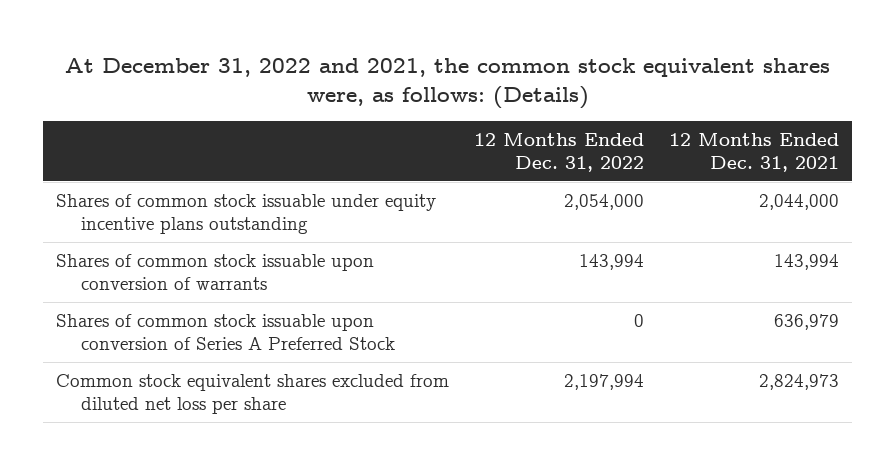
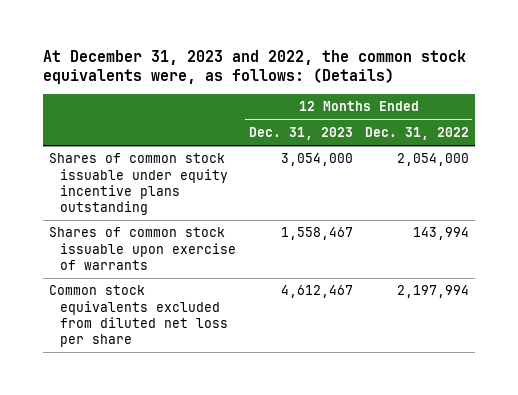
[64,57,830,109] At December 31, 2022 and 2021, the common stock equivalent shares were, as follows: (Details) -> [42,50,466,85] At December 31, 2023 and 2022, the common stock equivalents were, as follows: (Details)
[669,132,840,173] 12 Months Ended Dec. 31, 2021 -> none
none -> [248,127,353,141] Dec. 31, 2023
[56,313,395,351] Shares of common stock issuable upon conversion of Series A Preferred Stock -> none
[56,253,375,291] Shares of common stock issuable upon conversion of warrants -> [49,227,237,270] Shares of common stock issuable upon exercise of warrants
[56,373,450,415] Common stock equivalent shares excluded from diluted net loss per share -> [49,285,229,347] Common stock equivalents excluded from diluted net loss per share

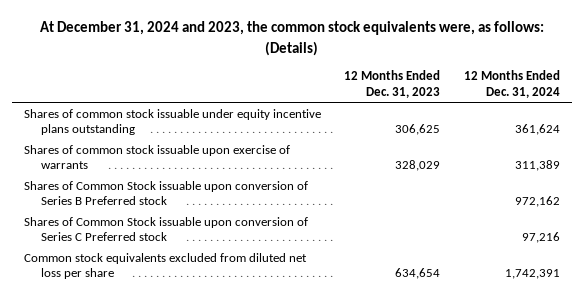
[42,50,466,85] At December 31, 2023 and 2022, the common stock equivalents were, as follows: (Details) -> [39,21,544,56] At December 31, 2024 and 2023, the common stock equivalents were, as follows: (Details)
[365,127,470,141] Dec. 31, 2022 -> none
none -> [463,70,560,98] 12 Months Ended Dec. 31, 2024
[280,153,353,167] 3,054,000 -> [395,124,441,136] 306,625
[280,227,353,241] 1,558,467 -> [395,160,441,172] 328,029
none -> [23,180,308,206] Shares of Common Stock issuable upon conversion of Series B Preferred stock
none -> [23,216,308,242] Shares of Common Stock issuable upon conversion of Series C Preferred stock
[280,285,353,299] 4,612,467 -> [395,268,441,280] 634,654

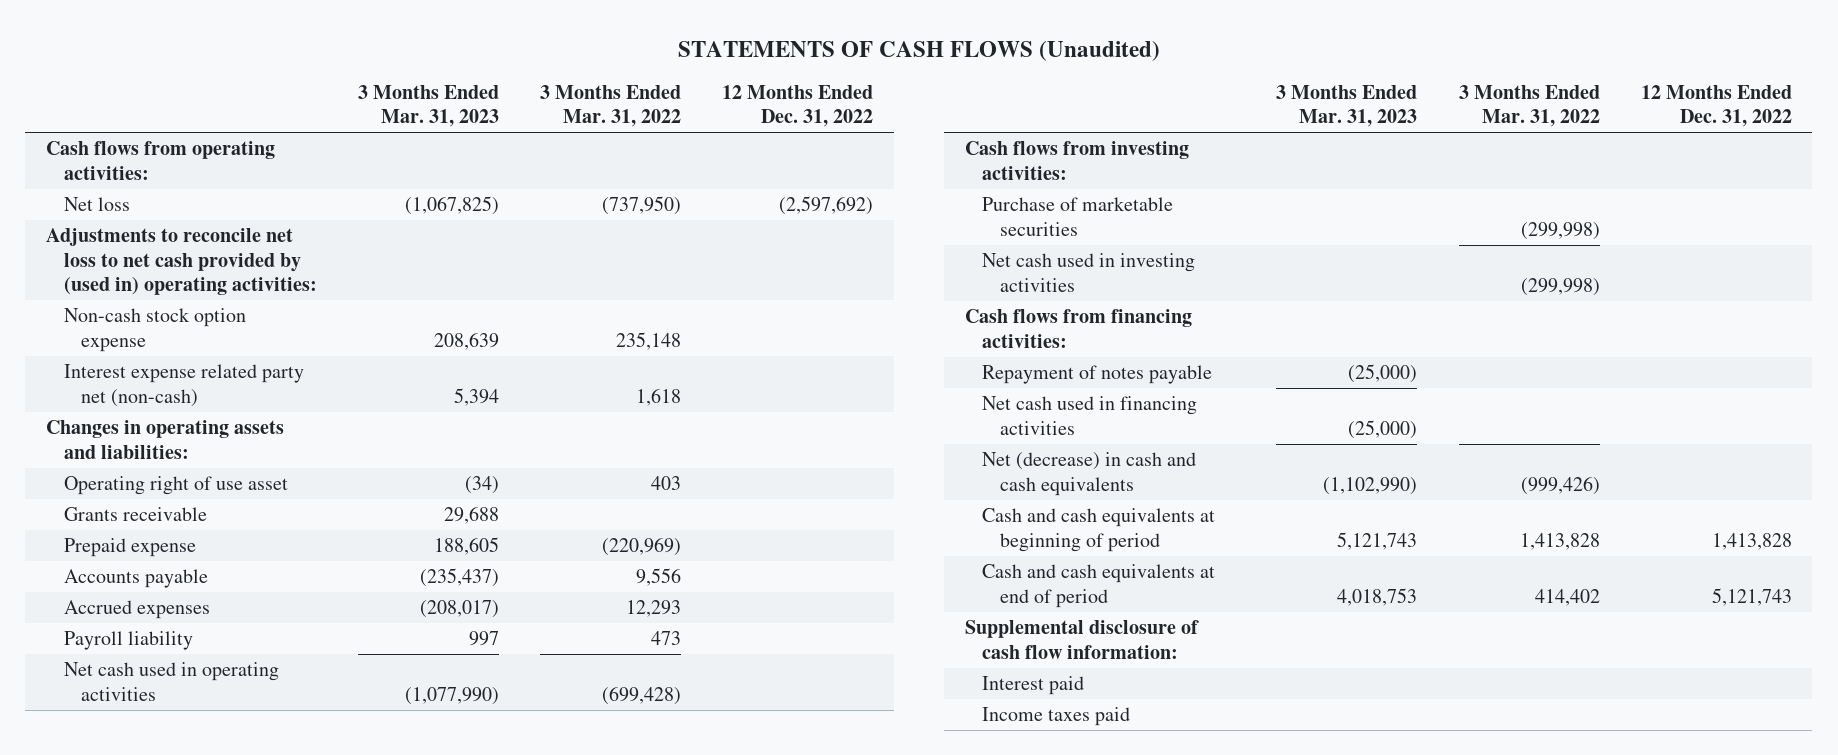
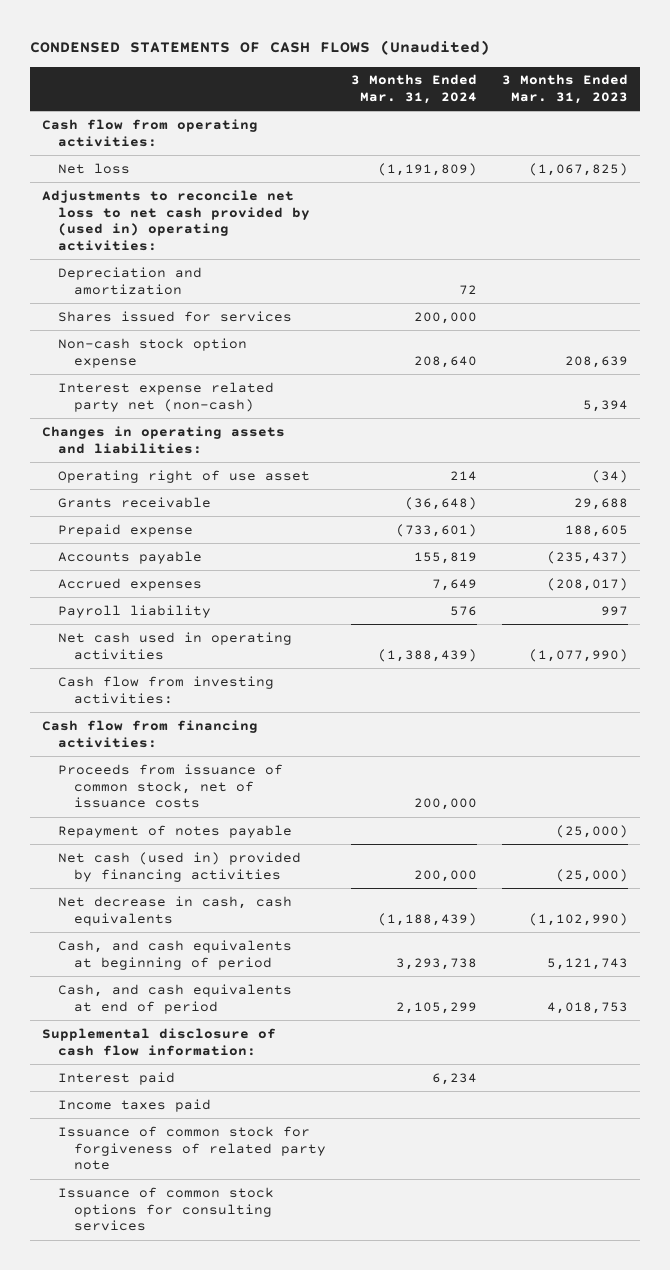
[677,40,1160,61] STATEMENTS OF CASH FLOWS (Unaudited) -> [29,40,490,56] CONDENSED STATEMENTS OF CASH FLOWS (Unaudited)
[539,85,681,128] 3 Months Ended Mar. 31, 2022 -> none
[721,85,873,128] 12 Months Ended Dec. 31, 2022 -> none
none -> [350,74,477,105] 3 Months Ended Mar. 31, 2024
[45,141,275,180] Cash flows from operating activities: -> [42,118,259,147] Cash flow from operating activities:
none -> [57,266,202,295] Depreciation and amortization
none -> [57,310,292,322] Shares issued for services
[964,141,1189,180] Cash flows from investing activities: -> none
[982,197,1174,236] Purchase of marketable securities -> none
[982,253,1196,292] Net cash used in investing activities -> [57,675,274,704] Cash flow from investing activities:
[964,309,1192,348] Cash flows from financing activities: -> [42,719,259,748] Cash flow from financing activities:
none -> [57,763,283,809] Proceeds from issuance of common stock, net of issuance costs
[982,396,1198,435] Net cash used in financing activities -> [57,851,301,882] Net cash (used in) provided by financing activities
[982,452,1197,496] Net (decrease) in cash and cash equivalents -> [57,895,292,926] Net decrease in cash, cash equivalents
[982,508,1216,552] Cash and cash equivalents at beginning of period -> [57,939,292,970] Cash, and cash equivalents at beginning of period
[982,564,1216,608] Cash and cash equivalents at end of period -> [57,983,292,1014] Cash, and cash equivalents at end of period
none -> [57,1125,326,1171] Issuance of common stock for forgiveness of related party note
none -> [57,1186,274,1232] Issuance of common stock options for consulting services

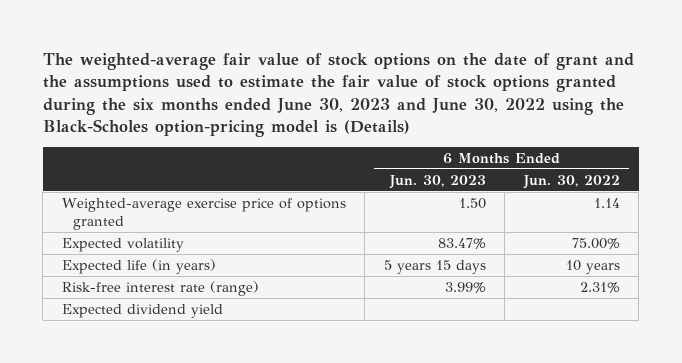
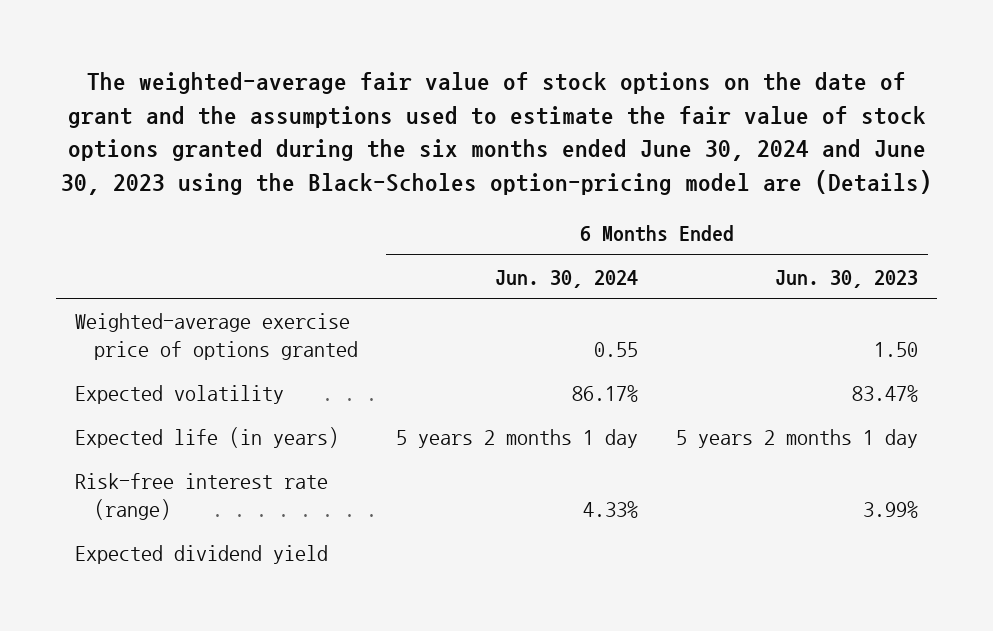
[42,53,634,138] The weighted-average fair value of stock options on the date of grant and the assumptions used to estimate the fair value of stock options granted during the six months ended June 30, 2023 and June 30, 2022 using the Black-Scholes option-pricing model is (Details) -> [60,72,932,195] The weighted-average fair value of stock options on the date of grant and the assumptions used to estimate the fair value of stock options granted during the six months ended June 30, 2024 and June 30, 2023 using the Black-Scholes option-pricing model are (Details)
[522,174,620,189] Jun. 30, 2022 -> none
none -> [494,269,638,288] Jun. 30, 2024
[383,260,486,275] 5 years 15 days -> [676,428,919,448] 5 years 2 months 1 day

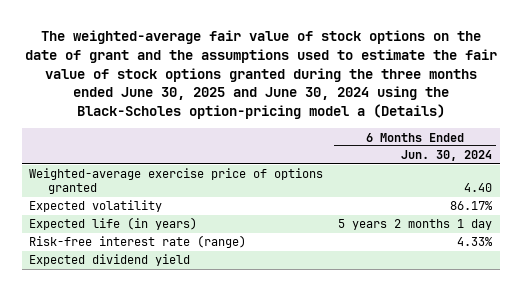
[60,72,932,195] The weighted-average fair value of stock options on the date of grant and the assumptions used to estimate the fair value of stock options granted during the six months ended June 30, 2024 and June 30, 2023 using the Black-Scholes option-pricing model are (Details) -> [24,29,497,120] The weighted-average fair value of stock options on the date of grant and the assumptions used to estimate the fair value of stock options granted during the three months ended June 30, 2025 and June 30, 2024 using the Black-Scholes option-pricing model a (Details)
[775,269,919,288] Jun. 30, 2023 -> none
[593,341,638,357] 0.55 -> [464,183,493,193] 4.40

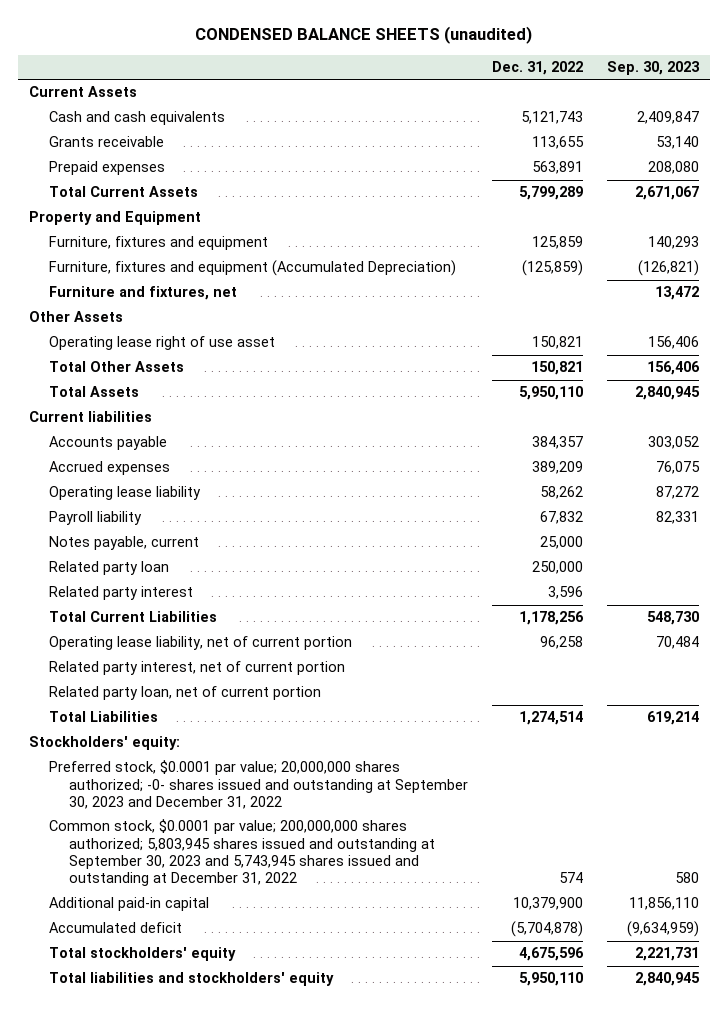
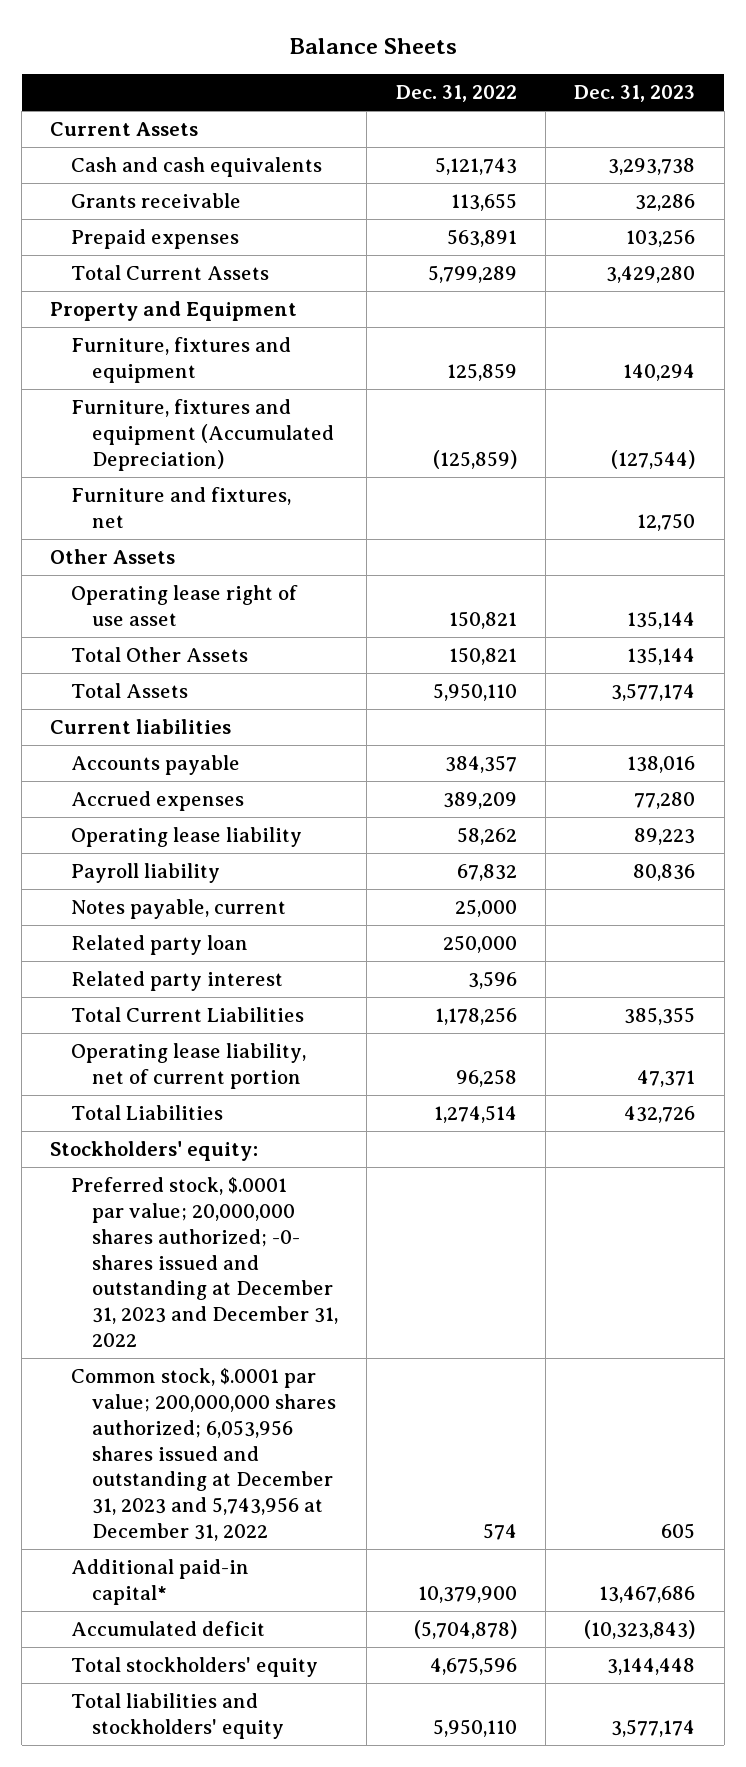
[195,26,533,45] CONDENSED BALANCE SHEETS (unaudited) -> [288,37,457,54] Balance Sheets
[606,61,700,76] Sep. 30, 2023 -> none
none -> [574,85,696,103] Dec. 31, 2023
[49,661,346,676] Related party interest, net of current portion -> none
[49,686,322,701] Related party loan, net of current portion -> none
[49,760,469,810] Preferred stock, $0.0001 par value; 20,000,000 shares authorized; -0- shares issued and outstanding at September 30, 2023 and December 31, 2022 -> [71,1177,338,1347] Preferred stock, $.0001 par value; 20,000,000 shares authorized; -0- shares issued and outstanding at December 31, 2023 and December 31, 2022
[49,819,436,887] Common stock, $0.0001 par value; 200,000,000 shares authorized; 5,803,945 shares issued and outstanding at September 30, 2023 and 5,743,945 shares issued and outstanding at December 31, 2022 -> [71,1368,336,1541] Common stock, $.0001 par value; 200,000,000 shares authorized; 6,053,956 shares issued and outstanding at December 31, 2023 and 5,743,956 at December 31, 2022
[49,897,210,912] Additional paid-in capital -> [71,1559,250,1605] Additional paid-in capital*

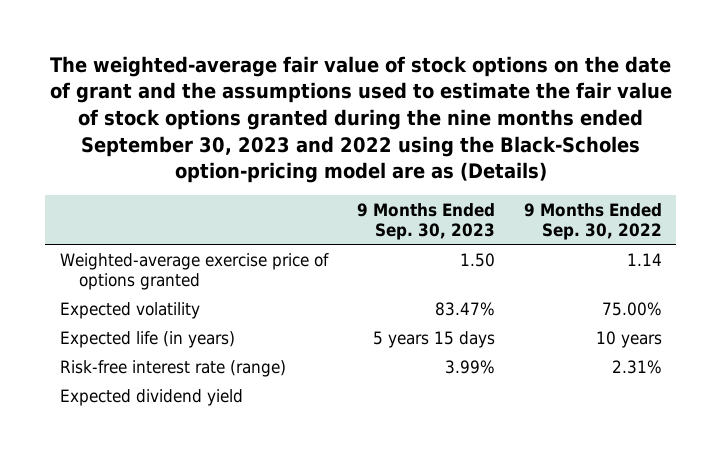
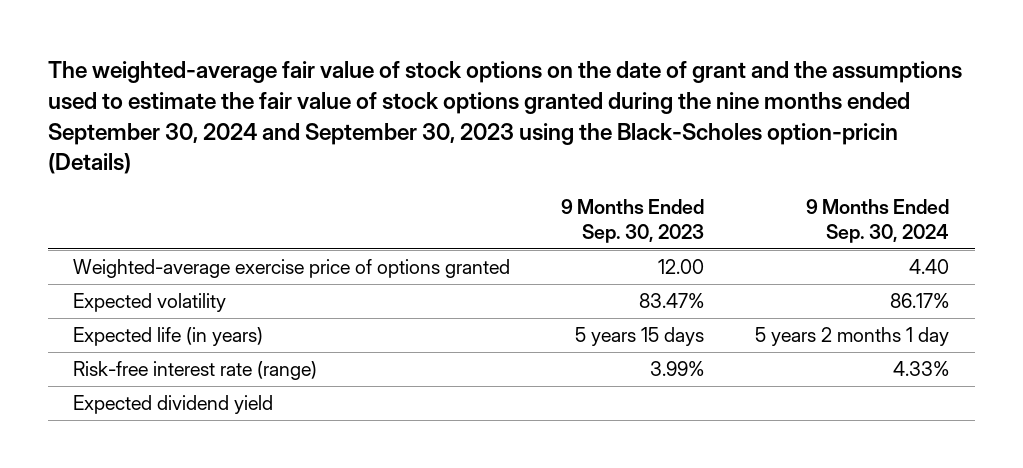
[49,55,672,184] The weighted-average fair value of stock options on the date of grant and the assumptions used to estimate the fair value of stock options granted during the nine months ended September 30, 2023 and 2022 using the Black-Scholes option-pricing model are as (Details) -> [47,61,962,175] The weighted-average fair value of stock options on the date of grant and the assumptions used to estimate the fair value of stock options granted during the nine months ended September 30, 2024 and September 30, 2023 using the Black-Scholes option-pricin (Details)
[523,203,662,240] 9 Months Ended Sep. 30, 2022 -> none
none -> [806,199,950,243] 9 Months Ended Sep. 30, 2024
[459,252,495,267] 1.50 -> [658,259,705,275] 12.00

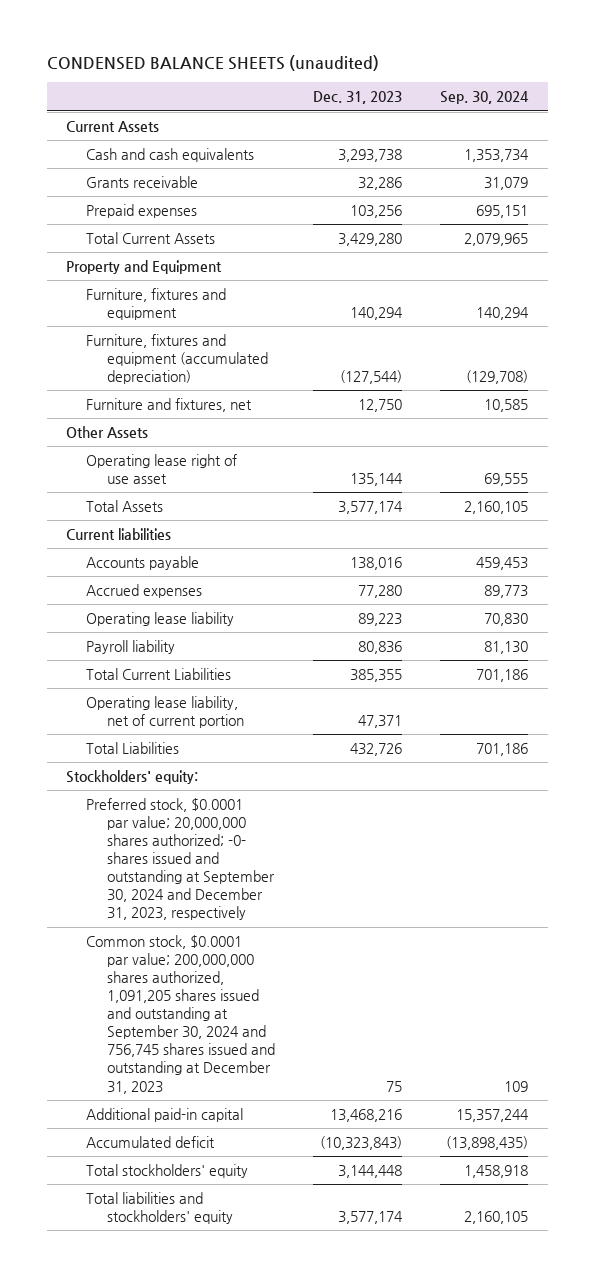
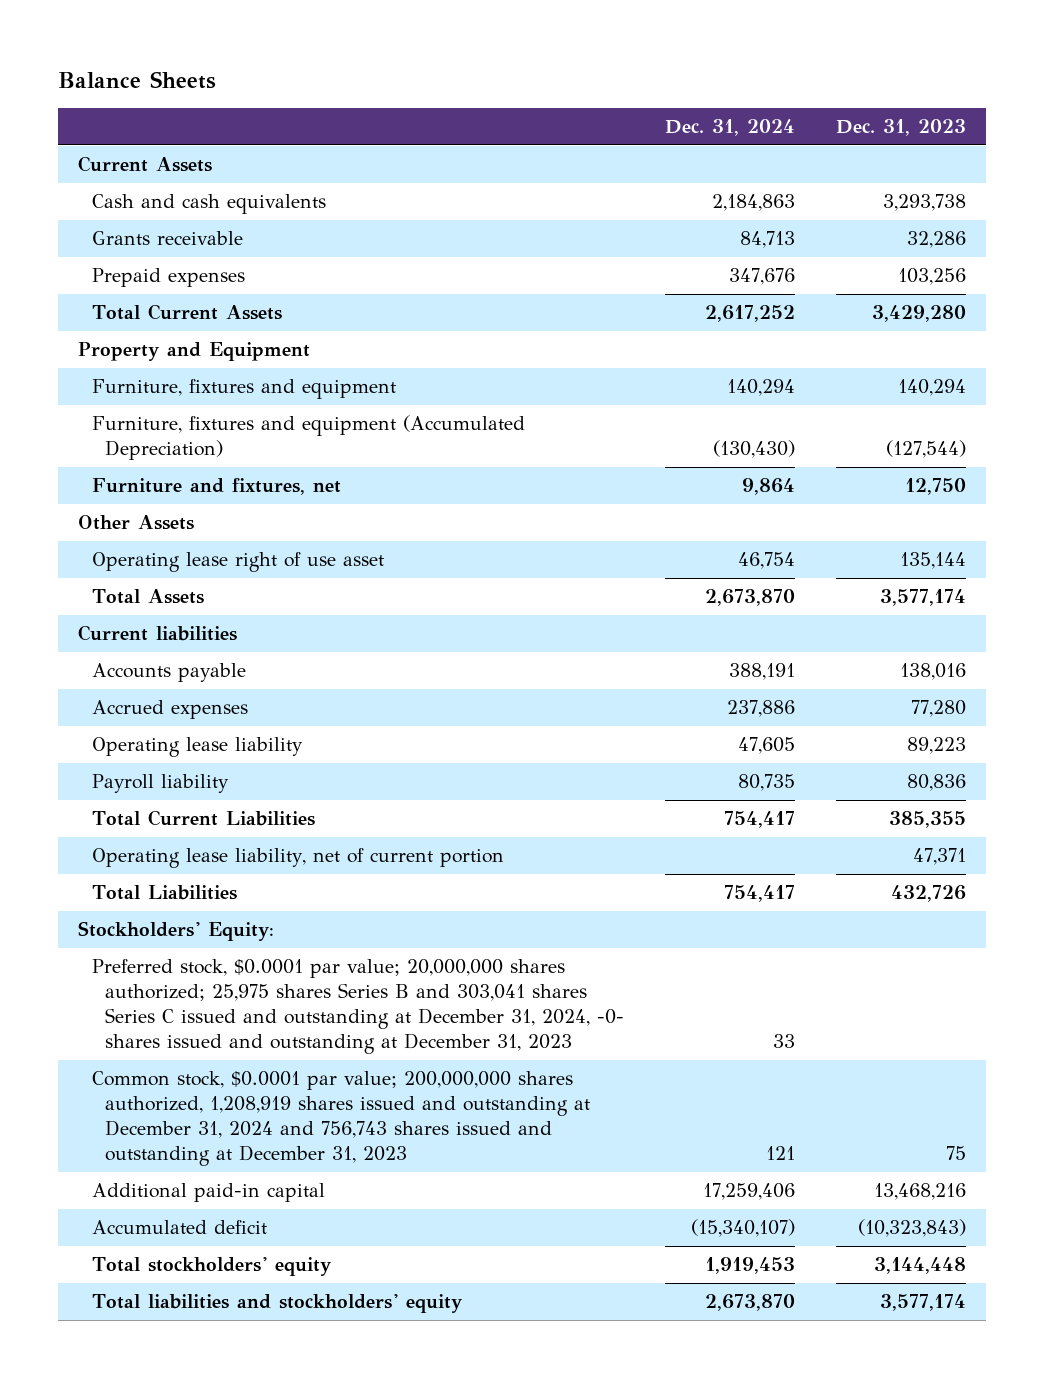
[46,55,379,72] CONDENSED BALANCE SHEETS (unaudited) -> [57,71,216,90] Balance Sheets
[440,91,530,105] Sep. 30, 2024 -> none
none -> [665,118,796,136] Dec. 31, 2024
[86,333,268,385] Furniture, fixtures and equipment (accumulated depreciation) -> [91,415,525,461] Furniture, fixtures and equipment (Accumulated Depreciation)
[65,769,198,784] Stockholders' equity: -> [78,921,275,942] Stockholders' Equity:
[86,797,275,921] Preferred stock, $0.0001 par value; 20,000,000 shares authorized; -0- shares issued and outstanding at September 30, 2024 and December 31, 2023, respectively -> [91,959,625,1055] Preferred stock, $0.0001 par value; 20,000,000 shares authorized; 25,975 shares Series B and 303,041 shares Series C issued and outstanding at December 31, 2024, -0- shares issued and outstanding at December 31, 2023
[86,934,275,1094] Common stock, $0.0001 par value; 200,000,000 shares authorized, 1,091,205 shares issued and outstanding at September 30, 2024 and 756,745 shares issued and outstanding at December 31, 2023 -> [91,1071,591,1167] Common stock, $0.0001 par value; 200,000,000 shares authorized, 1,208,919 shares issued and outstanding at December 31, 2024 and 756,743 shares issued and outstanding at December 31, 2023

